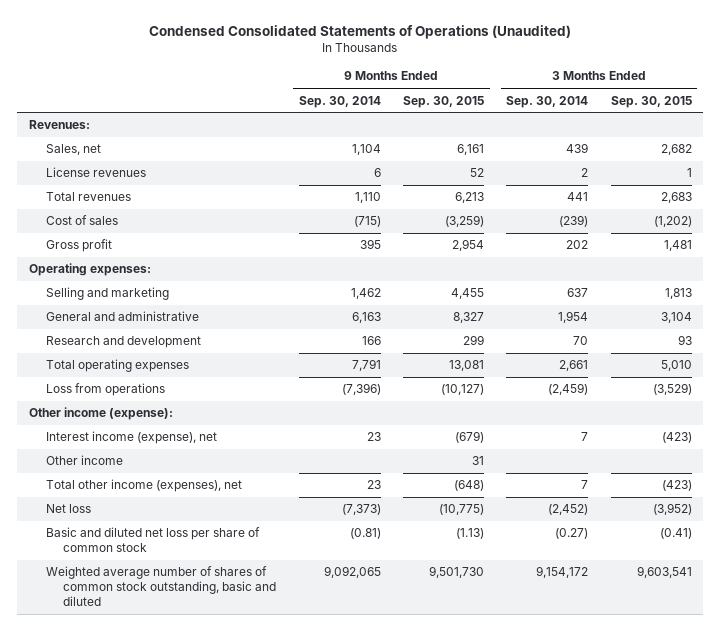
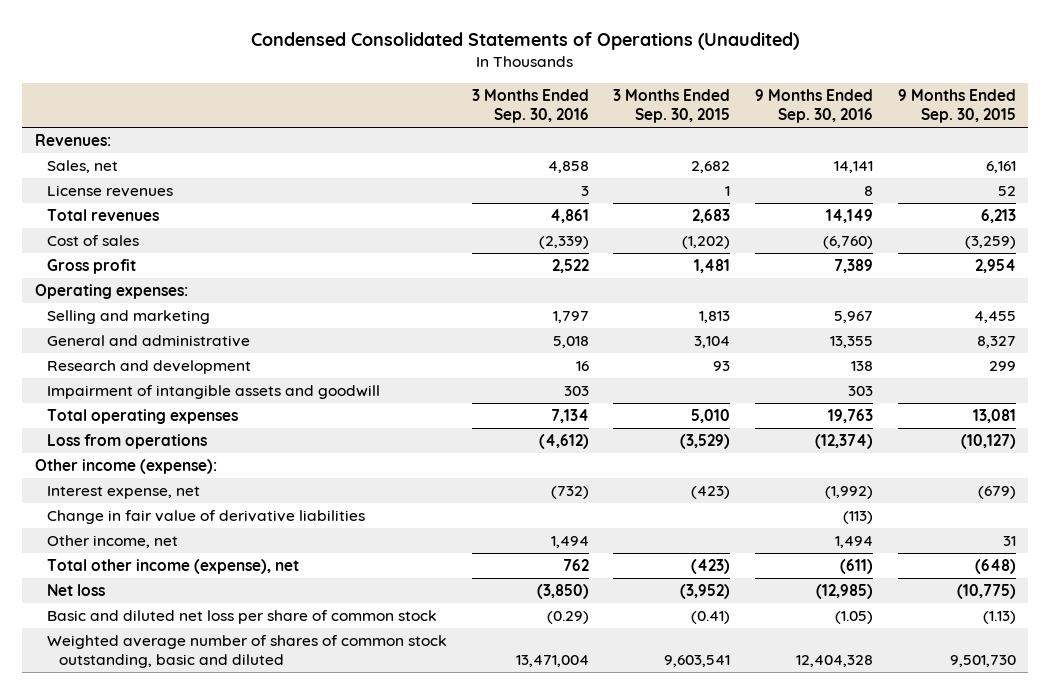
[298,95,381,108] Sep. 30, 2014 -> none
[506,95,589,108] Sep. 30, 2014 -> none
none -> [471,88,589,124] 3 Months Ended Sep. 30, 2016
none -> [754,88,873,124] 9 Months Ended Sep. 30, 2016
none -> [47,385,381,400] Impairment of intangible assets and goodwill
[46,431,218,445] Interest income (expense), net -> [47,486,201,500] Interest expense, net
none -> [47,510,366,525] Change in fair value of derivative liabilities
[46,455,124,466] Other income -> [47,535,179,549] Other income, net
[46,479,243,493] Total other income (expenses), net -> [47,559,300,575] Total other income (expense), net

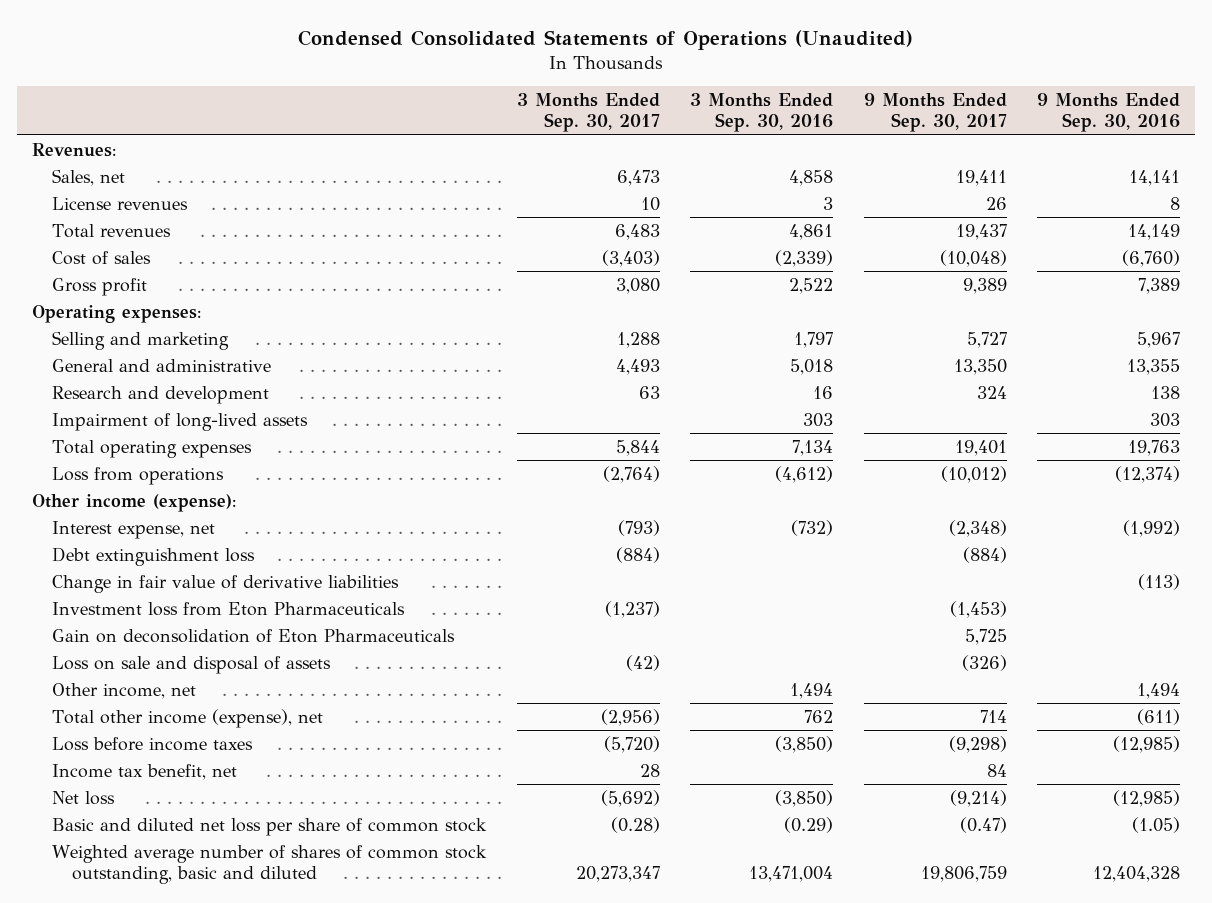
[613,88,731,124] 3 Months Ended Sep. 30, 2015 -> none
[897,88,1016,124] 9 Months Ended Sep. 30, 2015 -> none
none -> [516,93,660,133] 3 Months Ended Sep. 30, 2017
none -> [863,93,1007,133] 9 Months Ended Sep. 30, 2017
[47,385,381,400] Impairment of intangible assets and goodwill -> [52,412,309,431] Impairment of long-lived assets
none -> [52,546,256,566] Debt extinguishment loss
none -> [52,601,406,616] Investment loss from Eton Pharmaceuticals
none -> [52,628,456,643] Gain on deconsolidation of Eton Pharmaceuticals
none -> [52,655,332,674] Loss on sale and disposal of assets
none -> [52,736,254,751] Loss before income taxes
none -> [52,763,238,780] Income tax benefit, net

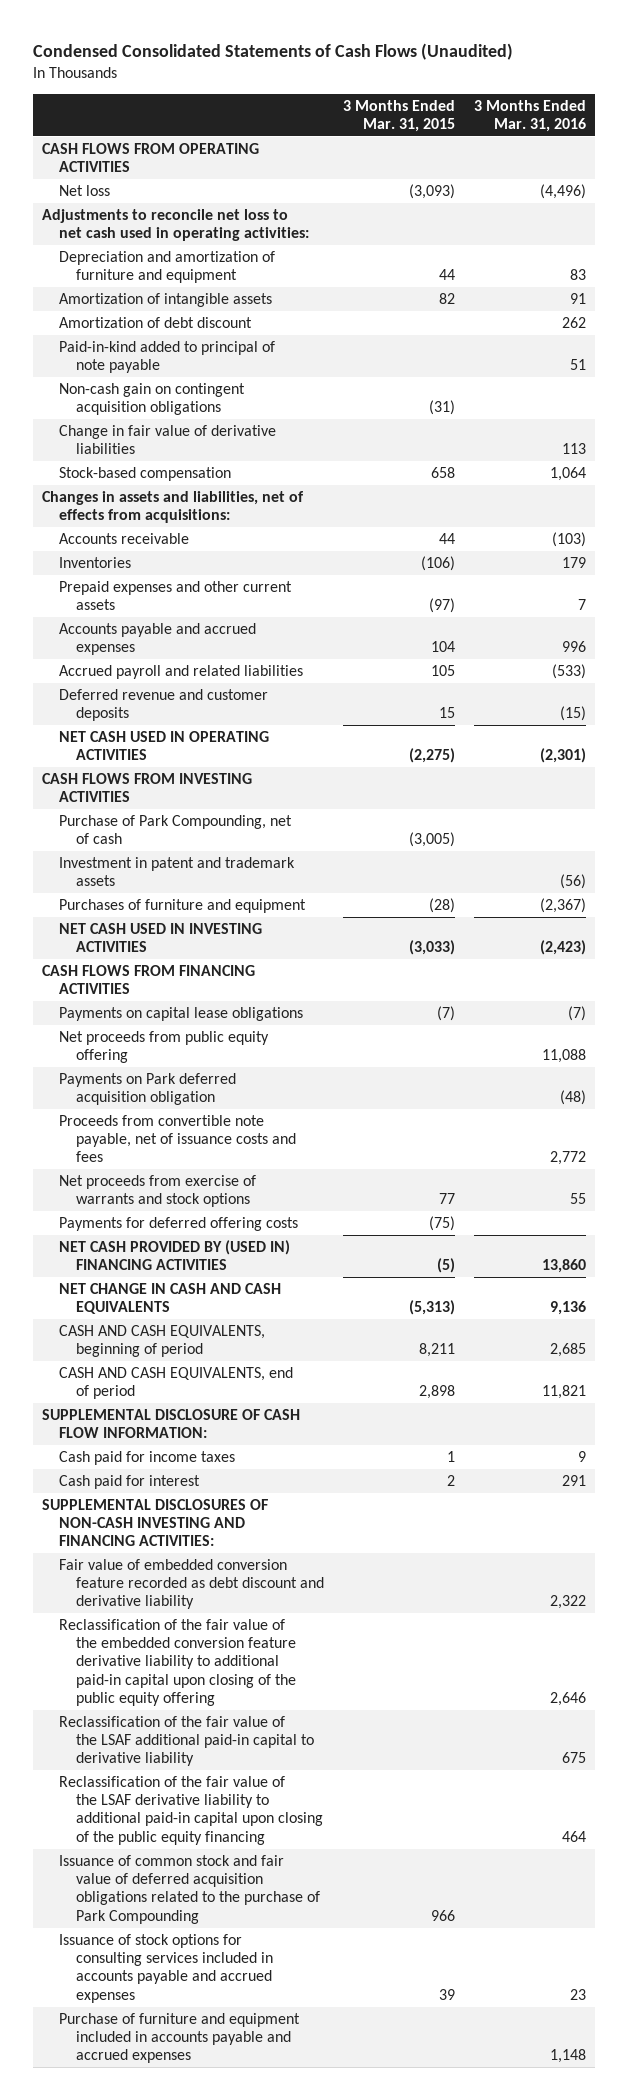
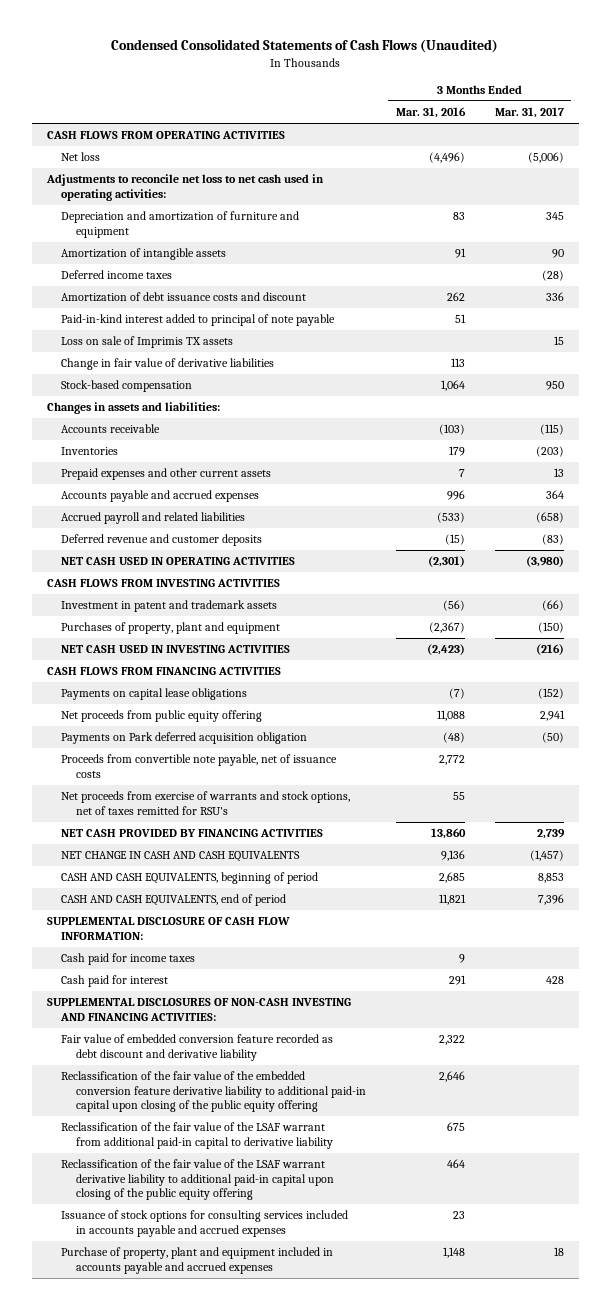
[342,99,455,132] 3 Months Ended Mar. 31, 2015 -> none
none -> [494,107,564,119] Mar. 31, 2017
[58,382,245,416] Non-cash gain on contingent acquisition obligations -> none
none -> [61,270,173,280] Deferred income taxes
[58,316,252,328] Amortization of debt discount -> [61,292,307,303] Amortization of debt issuance costs and discount
[58,340,275,374] Paid-in-kind added to principal of note payable -> [61,314,336,327] Paid-in-kind interest added to principal of note payable
none -> [61,336,234,349] Loss on sale of Imprimis TX assets
[42,490,305,524] Changes in assets and liabilities, net of effects from acquisitions: -> [46,402,220,415] Changes in assets and liabilities:
[58,814,292,845] Purchase of Park Compounding, net of cash -> none
[58,898,306,913] Purchases of furniture and equipment -> [61,622,281,635] Purchases of property, plant and equipment
[58,1216,298,1231] Payments for deferred offering costs -> none
[58,1114,296,1163] Proceeds from convertible note payable, net of issuance costs and fees -> [61,754,338,778] Proceeds from convertible note payable, net of issuance costs
[58,1174,256,1208] Net proceeds from exercise of warrants and stock options -> [61,791,351,815] Net proceeds from exercise of warrants and stock options, net of taxes remitted for RSU's
[58,1239,290,1271] NET CASH PROVIDED BY (USED IN) FINANCING ACTIVITIES -> [61,829,324,838] NET CASH PROVIDED BY FINANCING ACTIVITIES
[58,1854,320,1924] Issuance of common stock and fair value of deferred acquisition obligations related to the purchase of Park Compounding -> none
[58,1715,314,1767] Reclassification of the fair value of the LSAF additional paid-in capital to derivative liability -> [61,1122,333,1149] Reclassification of the fair value of the LSAF warrant from additional paid-in capital to derivative liability
[58,1775,323,1845] Reclassification of the fair value of the LSAF derivative liability to additional paid-in capital upon closing of the public equity financing -> [61,1159,334,1201] Reclassification of the fair value of the LSAF warrant derivative liability to additional paid-in capital upon closing of the public equity offering
[58,2012,300,2064] Purchase of furniture and equipment included in accounts payable and accrued expenses -> [61,1247,334,1274] Purchase of property, plant and equipment included in accounts payable and accrued expenses

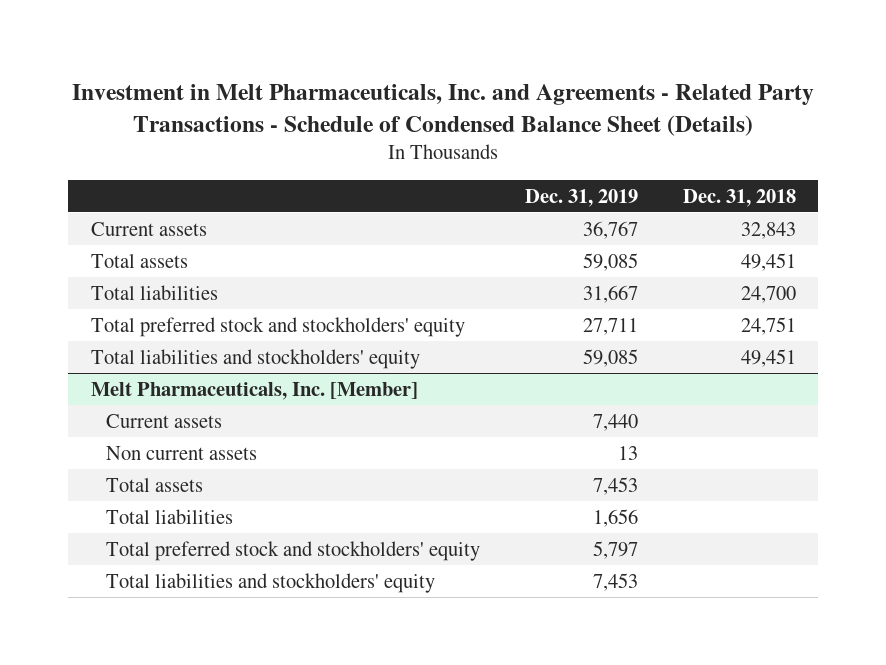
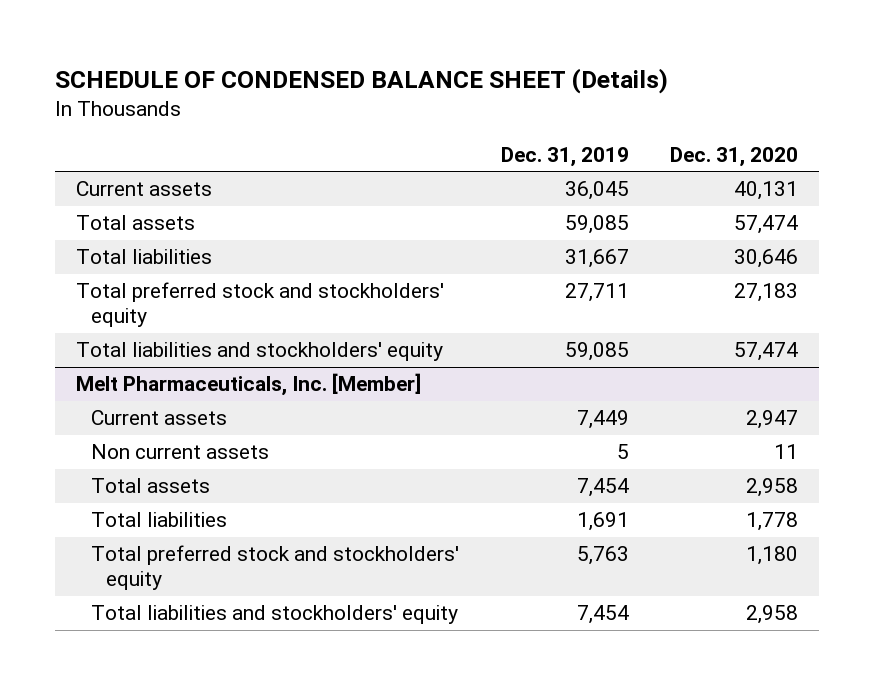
[72,83,815,136] Investment in Melt Pharmaceuticals, Inc. and Agreements - Related Party Transactions - Schedule of Condensed Balance Sheet (Details) -> [55,67,669,94] SCHEDULE OF CONDENSED BALANCE SHEET (Details)
[682,188,796,207] Dec. 31, 2018 -> none
none -> [670,146,799,167] Dec. 31, 2020
[582,220,638,239] 36,767 -> [564,181,629,201] 36,045
[592,413,638,431] 7,440 -> [576,410,629,430] 7,449
[617,445,638,460] 13 -> [616,444,629,460] 5
[592,476,638,495] 7,453 -> [576,478,629,498] 7,454
[592,508,638,527] 1,656 -> [576,512,629,532] 1,691
[592,540,638,559] 5,797 -> [576,546,629,566] 5,763
[592,572,638,591] 7,453 -> [576,605,629,625] 7,454

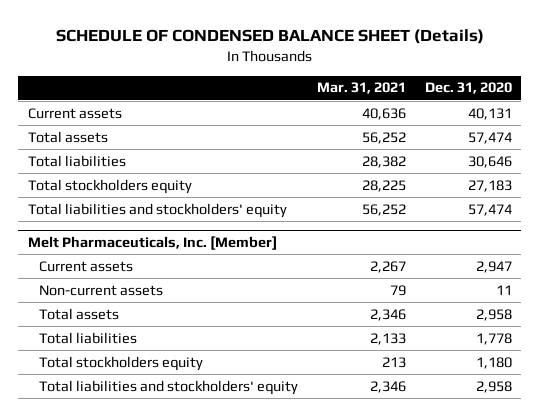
[500,146,629,167] Dec. 31, 2019 -> none
none -> [316,82,406,95] Mar. 31, 2021
[76,282,445,328] Total preferred stock and stockholders' equity -> [27,178,192,194] Total stockholders equity
[90,444,269,460] Non current assets -> [38,284,163,296] Non-current assets
[90,545,459,591] Total preferred stock and stockholders' equity -> [38,355,203,371] Total stockholders equity

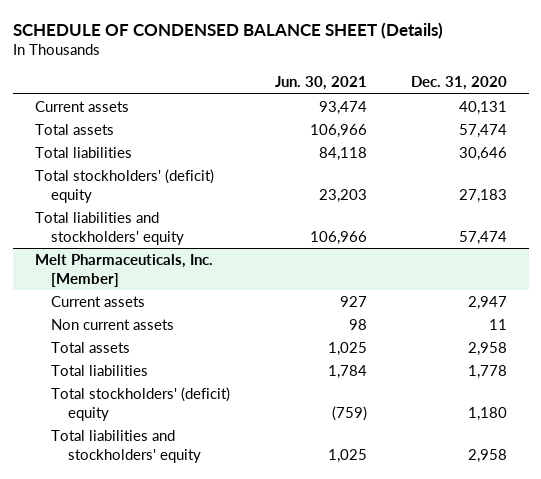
[316,82,406,95] Mar. 31, 2021 -> none
none -> [274,76,367,91] Jun. 30, 2021
[27,178,192,194] Total stockholders equity -> [34,169,214,203] Total stockholders' (deficit) equity
[38,284,163,296] Non-current assets -> [51,319,175,331] Non current assets
[38,355,203,371] Total stockholders equity -> [51,387,231,421] Total stockholders' (deficit) equity

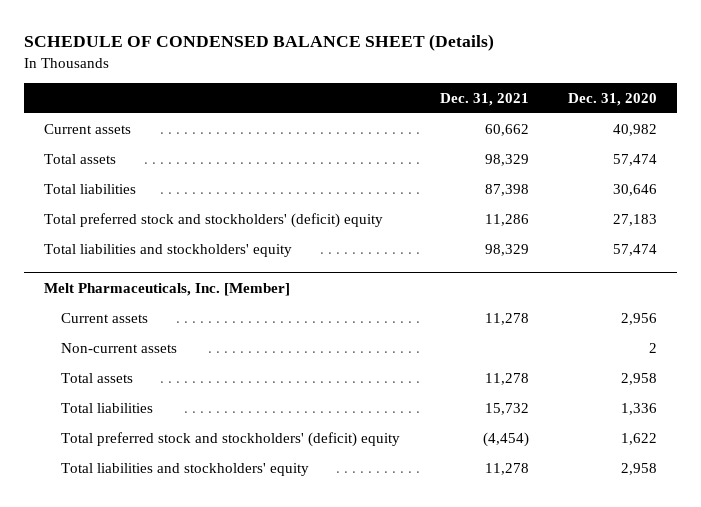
[274,76,367,91] Jun. 30, 2021 -> none
none -> [439,92,529,106] Dec. 31, 2021
[458,101,507,116] 40,131 -> [613,123,658,136] 40,982
[34,169,214,203] Total stockholders' (deficit) equity -> [43,212,383,228] Total preferred stock and stockholders' (deficit) equity
[467,296,507,311] 2,947 -> [621,312,658,325] 2,956
[51,319,175,331] Non current assets -> [60,342,177,353] Non-current assets
[488,319,507,331] 11 -> [649,342,658,353] 2
[467,365,507,380] 1,778 -> [621,402,658,415] 1,336
[51,387,231,421] Total stockholders' (deficit) equity -> [60,431,400,447] Total preferred stock and stockholders' (deficit) equity
[467,406,507,421] 1,180 -> [621,432,658,445] 1,622

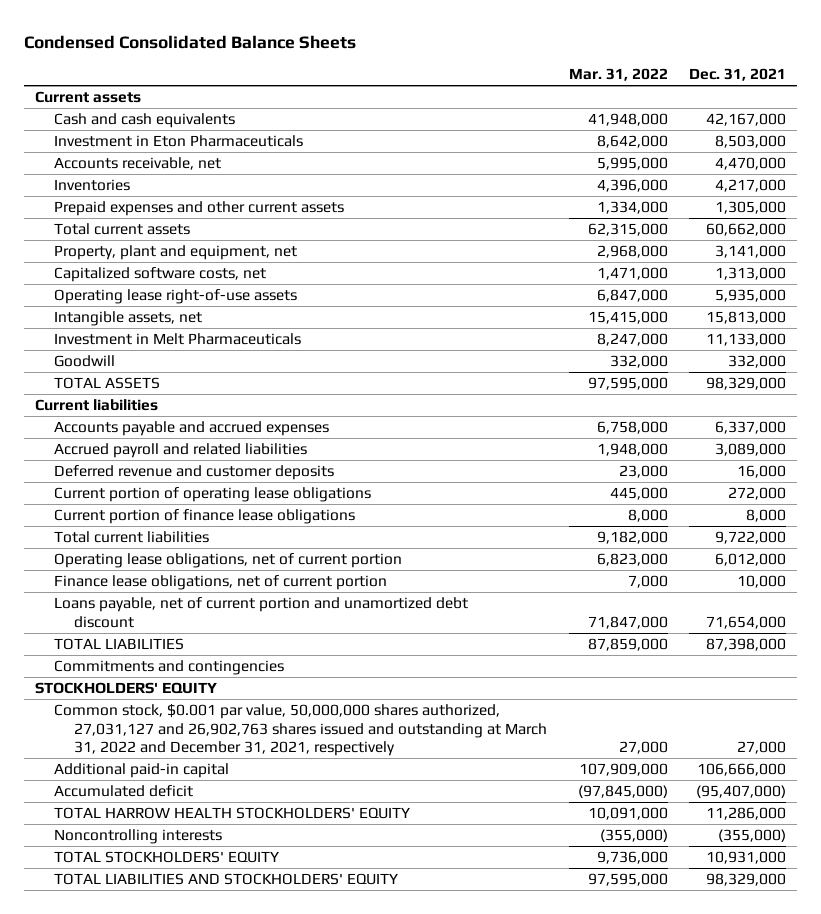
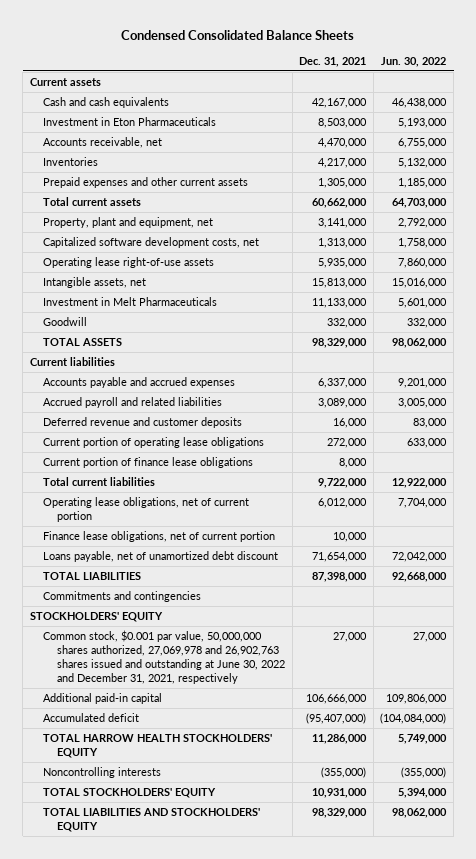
[568,68,668,82] Mar. 31, 2022 -> none
none -> [381,56,447,67] Jun. 30, 2022
[54,267,267,283] Capitalized software costs, net -> [43,236,260,248] Capitalized software development costs, net
[54,597,469,628] Loans payable, net of current portion and unamortized debt discount -> [43,550,279,562] Loans payable, net of unamortized debt discount
[54,704,548,757] Common stock, $0.001 par value, 50,000,000 shares authorized, 27,031,127 and 26,902,763 shares issued and outstanding at March 31, 2022 and December 31, 2021, respectively -> [43,629,286,685] Common stock, $0.001 par value, 50,000,000 shares authorized, 27,069,978 and 26,902,763 shares issued and outstanding at June 30, 2022 and December 31, 2021, respectively

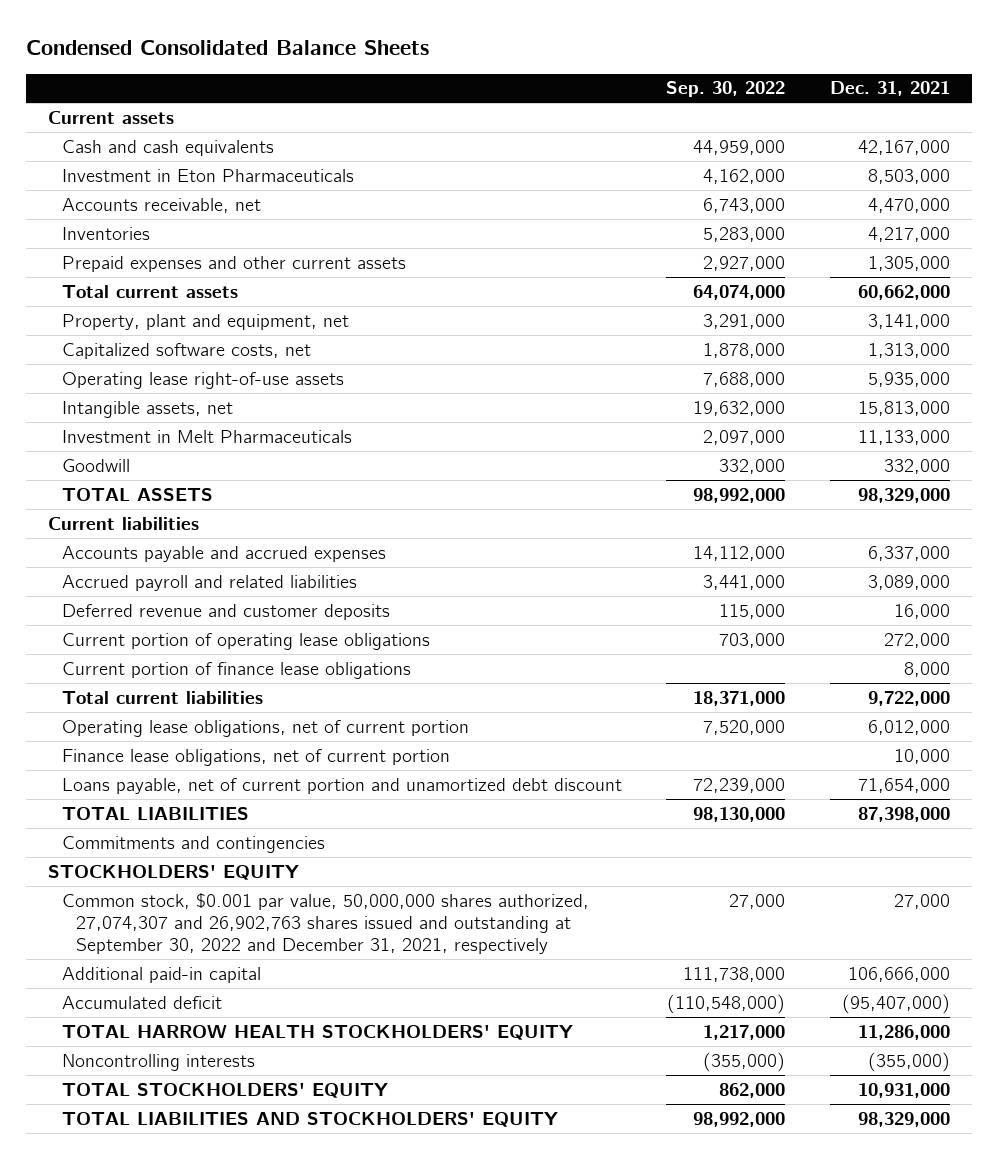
[381,56,447,67] Jun. 30, 2022 -> none
none -> [666,81,786,98] Sep. 30, 2022
[43,236,260,248] Capitalized software development costs, net -> [62,342,312,359] Capitalized software costs, net
[43,550,279,562] Loans payable, net of unamortized debt discount -> [62,777,623,794] Loans payable, net of current portion and unamortized debt discount
[43,629,286,685] Common stock, $0.001 par value, 50,000,000 shares authorized, 27,069,978 and 26,902,763 shares issued and outstanding at June 30, 2022 and December 31, 2021, respectively -> [62,892,590,954] Common stock, $0.001 par value, 50,000,000 shares authorized, 27,074,307 and 26,902,763 shares issued and outstanding at September 30, 2022 and December 31, 2021, respectively

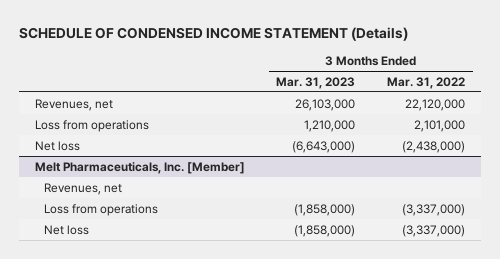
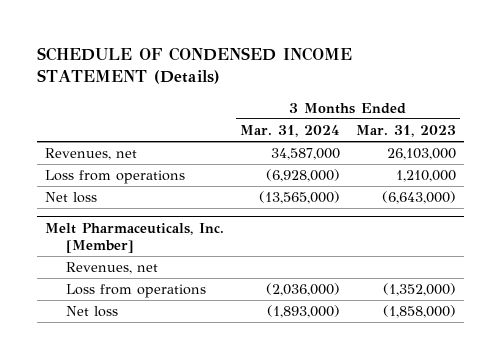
[386,76,465,89] Mar. 31, 2022 -> none
none -> [240,124,341,137] Mar. 31, 2024
[294,203,356,216] (1,858,000) -> [382,283,456,297] (1,352,000)

